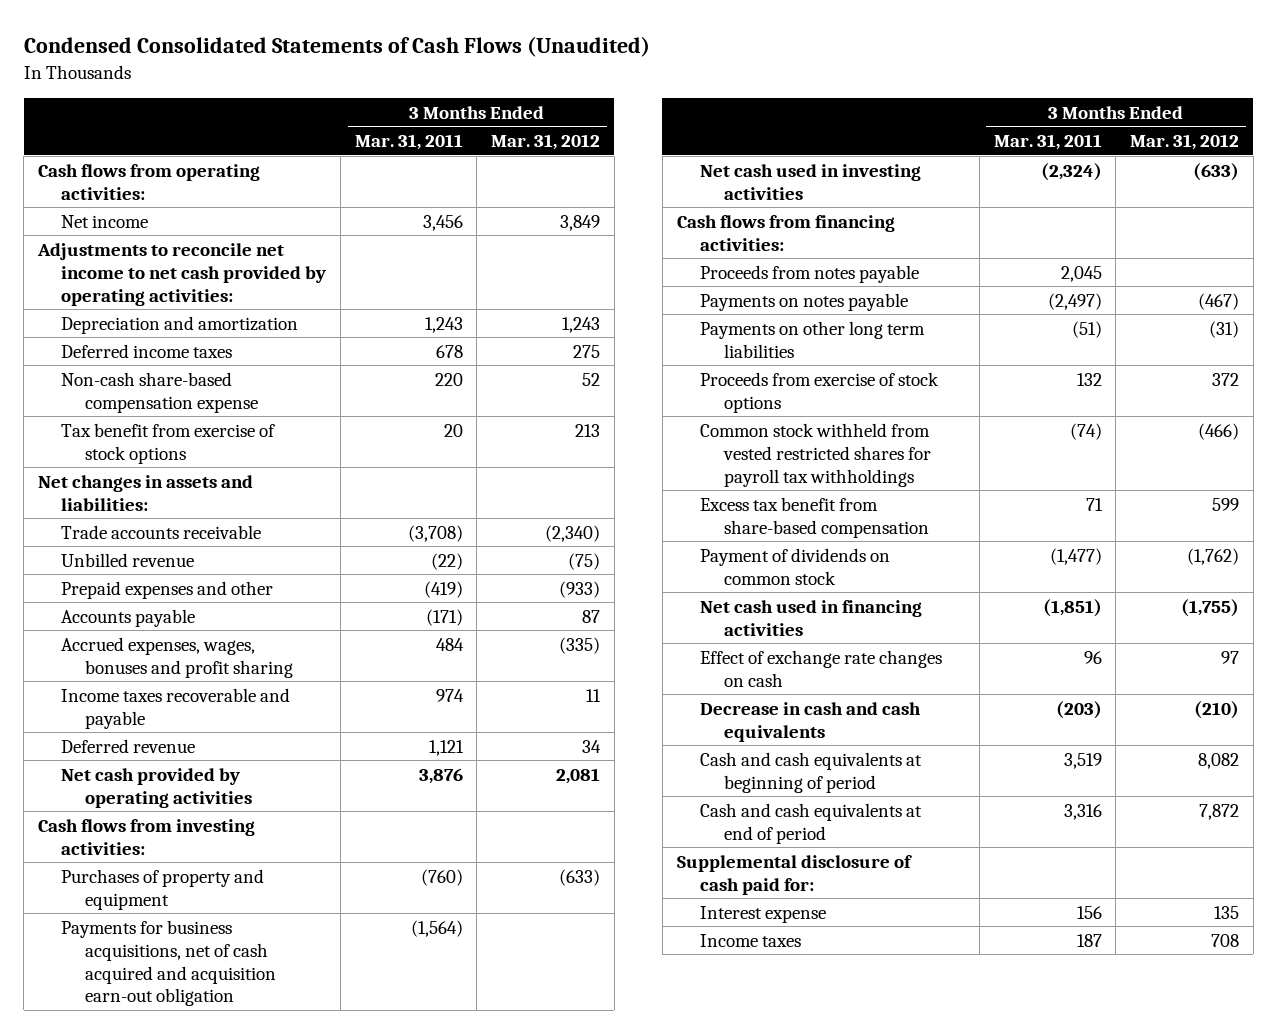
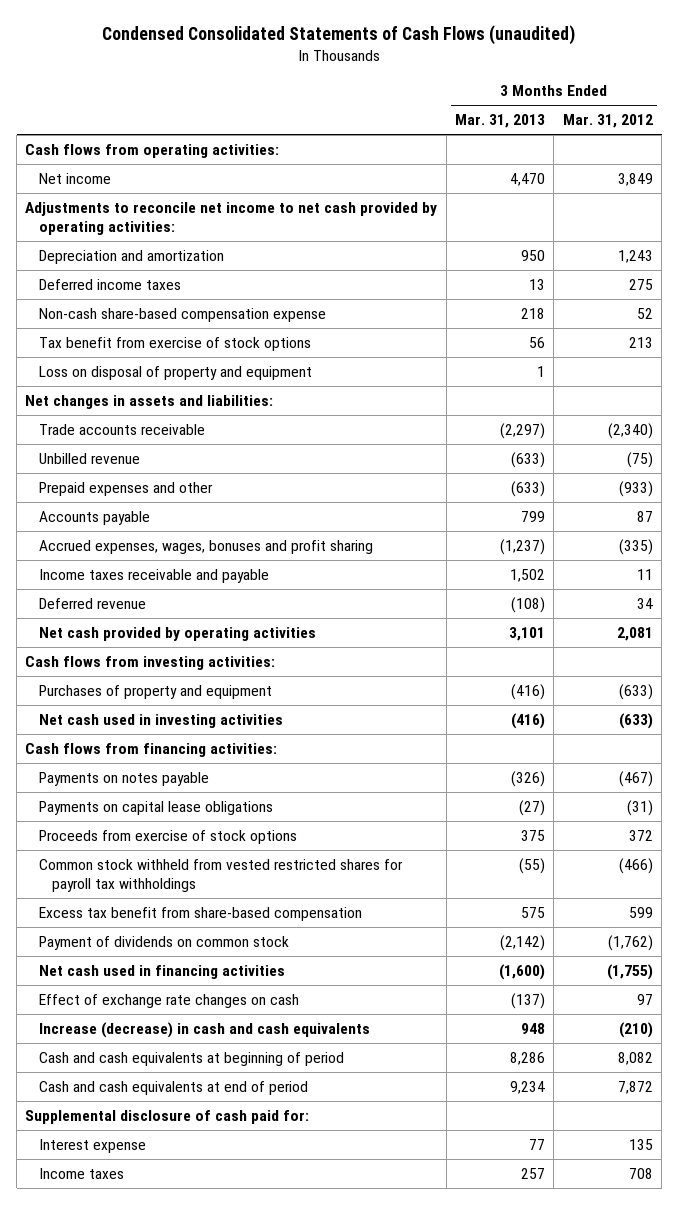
[23,36,650,58] Condensed Consolidated Statements of Cash Flows (Unaudited) -> [102,25,576,46] Condensed Consolidated Statements of Cash Flows (unaudited)
[354,134,463,151] Mar. 31, 2011 -> none
none -> [455,114,546,129] Mar. 31, 2013
none -> [38,365,312,380] Loss on disposal of property and equipment
[61,687,291,729] Income taxes recoverable and payable -> [38,568,269,583] Income taxes receivable and payable
[61,919,276,1007] Payments for business acquisitions, net of cash acquired and acquisition earn-out obligation -> none
[700,264,920,283] Proceeds from notes payable -> none
[700,320,926,358] Payments on other long term liabilities -> [38,800,273,815] Payments on capital lease obligations
[700,701,922,742] Decrease in cash and cash equivalents -> [38,1021,370,1038] Increase (decrease) in cash and cash equivalents

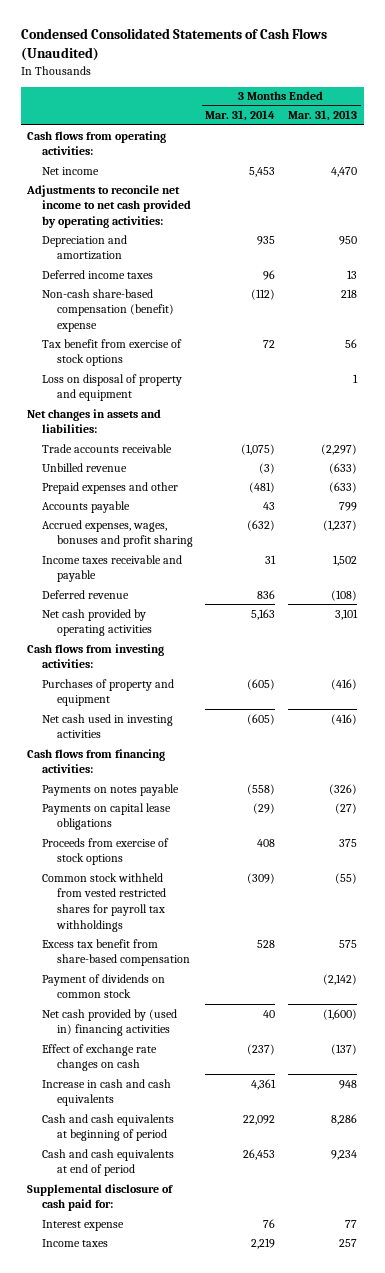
[102,25,576,46] Condensed Consolidated Statements of Cash Flows (unaudited) -> [20,28,327,62] Condensed Consolidated Statements of Cash Flows (Unaudited)
[562,114,653,129] Mar. 31, 2012 -> none
none -> [205,110,276,122] Mar. 31, 2014
[38,307,326,322] Non-cash share-based compensation expense -> [41,288,174,332] Non-cash share-based compensation (benefit) expense
[38,964,285,979] Net cash used in financing activities -> [41,1008,177,1037] Net cash provided by (used in) financing activities
[38,1021,370,1038] Increase (decrease) in cash and cash equivalents -> [41,1078,171,1107] Increase in cash and cash equivalents

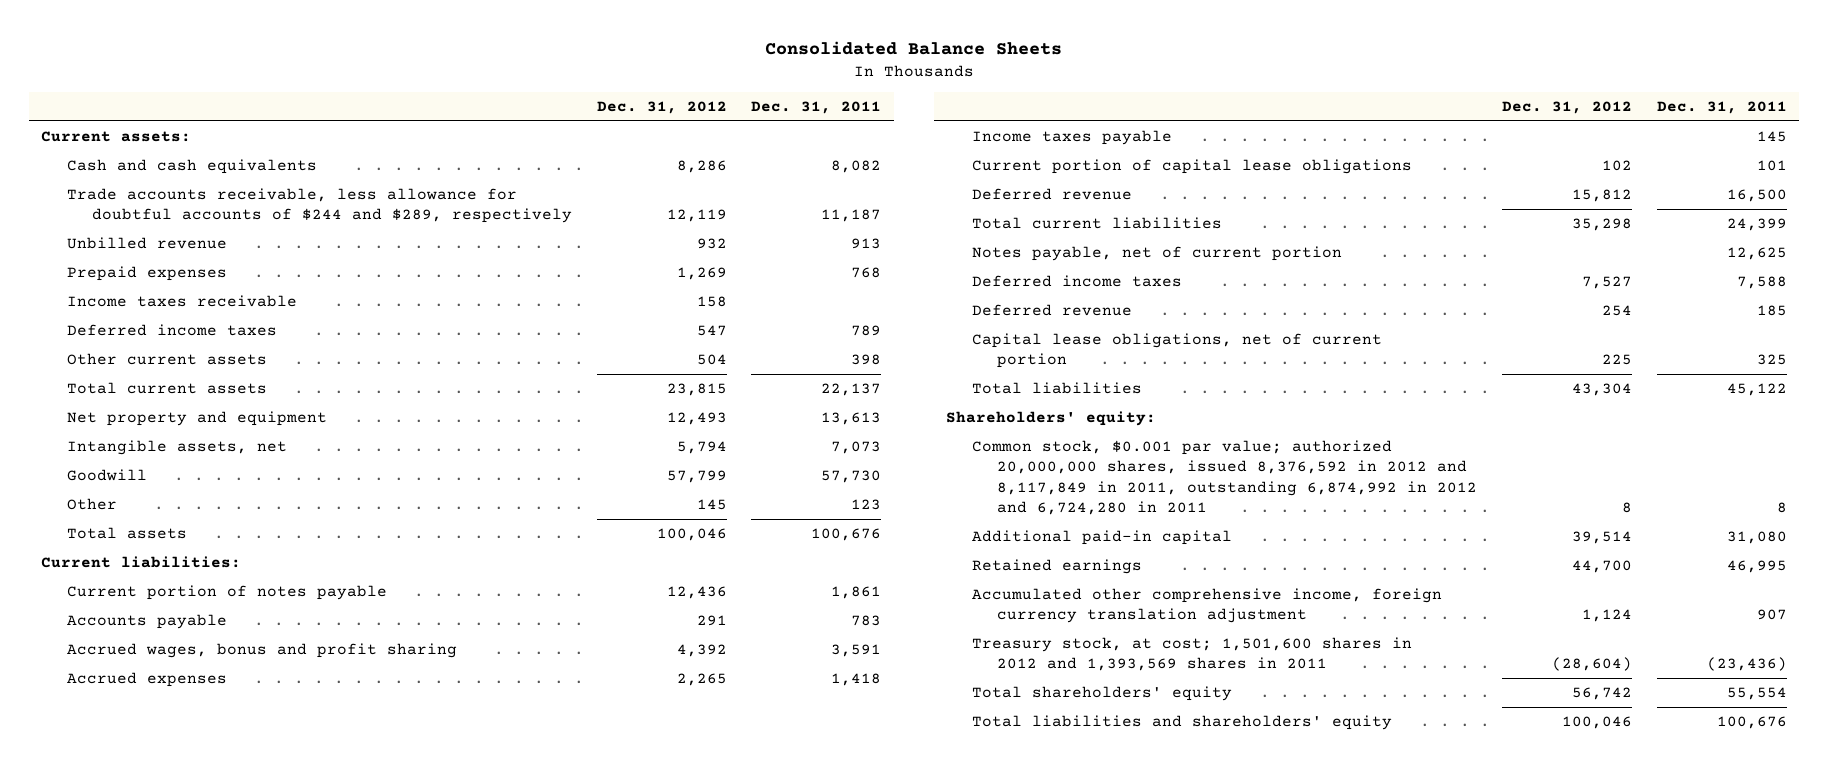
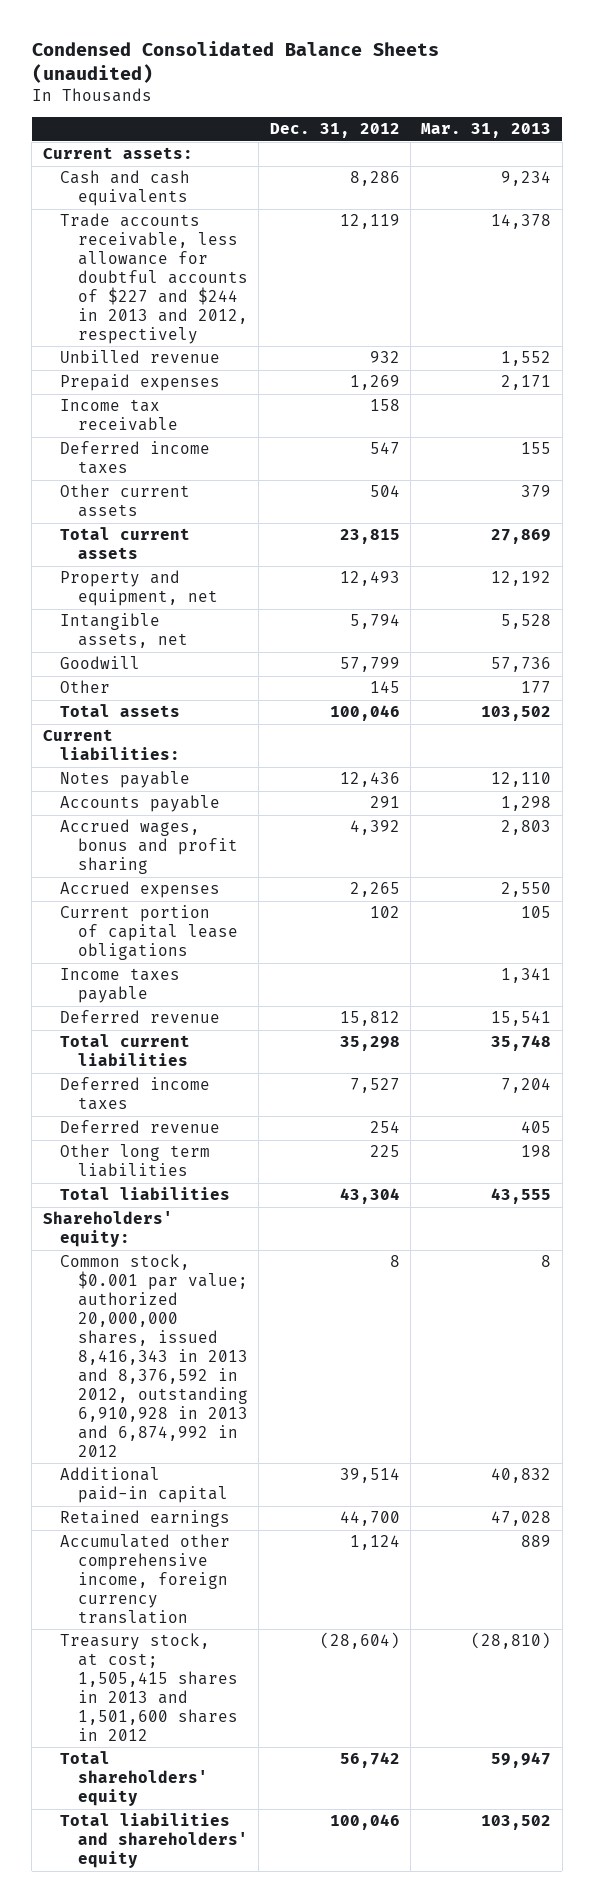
[764,41,1062,56] Consolidated Balance Sheets -> [31,41,439,84] Condensed Consolidated Balance Sheets (unaudited)
[751,101,882,115] Dec. 31, 2011 -> none
none -> [421,123,552,139] Mar. 31, 2013
[66,188,573,224] Trade accounts receivable, less allowance for doubtful accounts of $244 and $289, respectively -> [60,213,248,344] Trade accounts receivable, less allowance for doubtful accounts of $227 and $244 in 2013 and 2012, respectively
[66,295,297,308] Income taxes receivable -> [60,399,178,432] Income tax receivable
[66,411,327,427] Net property and equipment -> [60,570,218,607] Property and equipment, net
[66,585,387,601] Current portion of notes payable -> [60,771,191,789] Notes payable
[971,130,1172,146] Income taxes payable -> [60,968,181,1004] Income taxes payable
[971,246,1342,262] Notes payable, net of current portion -> none
[971,333,1382,369] Capital lease obligations, net of current portion -> [60,1144,211,1178] Other long term liabilities
[971,440,1478,516] Common stock, $0.001 par value; authorized 20,000,000 shares, issued 8,376,592 in 2012 and 8,117,849 in 2011, outstanding 6,874,992 in 2012 and 6,724,280 in 2011 -> [60,1254,248,1457] Common stock, $0.001 par value; authorized 20,000,000 shares, issued 8,416,343 in 2013 and 8,376,592 in 2012, outstanding 6,910,928 in 2013 and 6,874,992 in 2012
[971,588,1442,624] Accumulated other comprehensive income, foreign currency translation adjustment -> [60,1534,231,1625] Accumulated other comprehensive income, foreign currency translation
[971,637,1412,672] Treasury stock, at cost; 1,501,600 shares in 2012 and 1,393,569 shares in 2011 -> [60,1633,238,1741] Treasury stock, at cost; 1,505,415 shares in 2013 and 1,501,600 shares in 2012

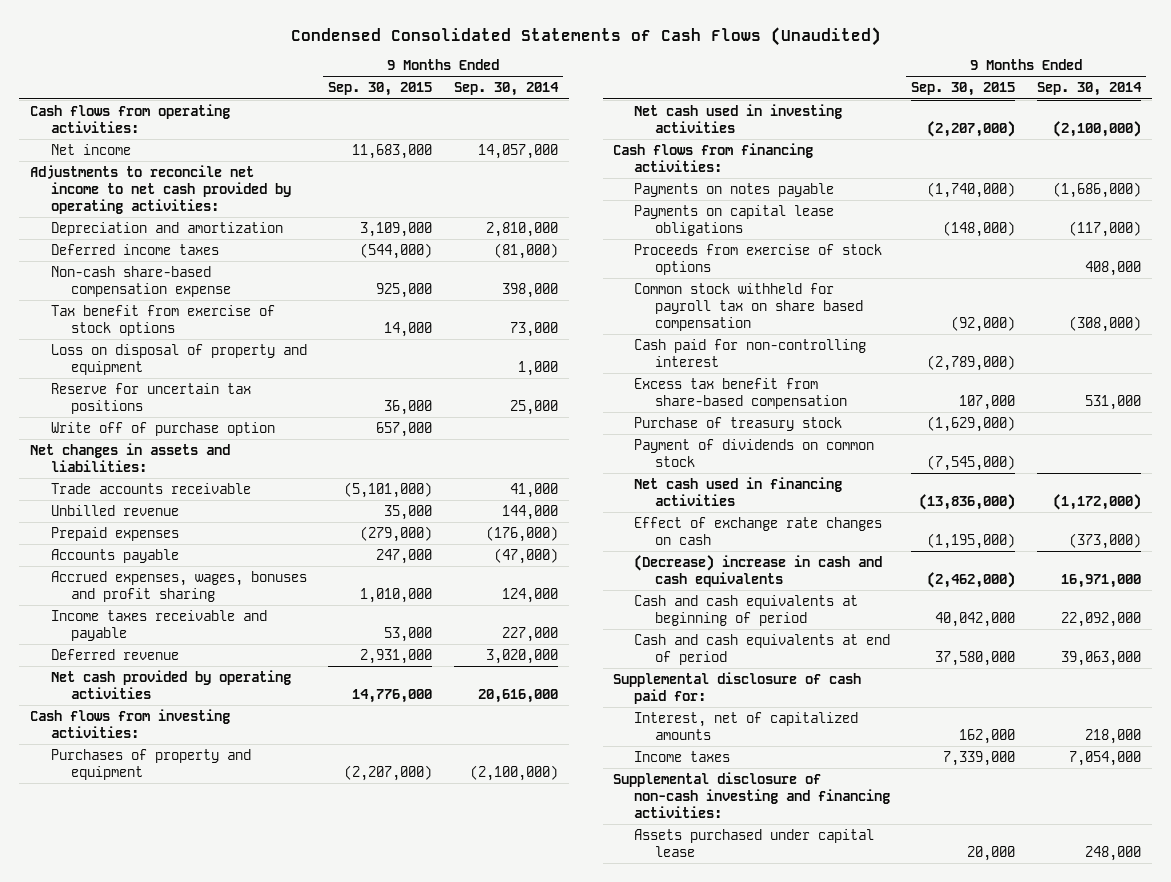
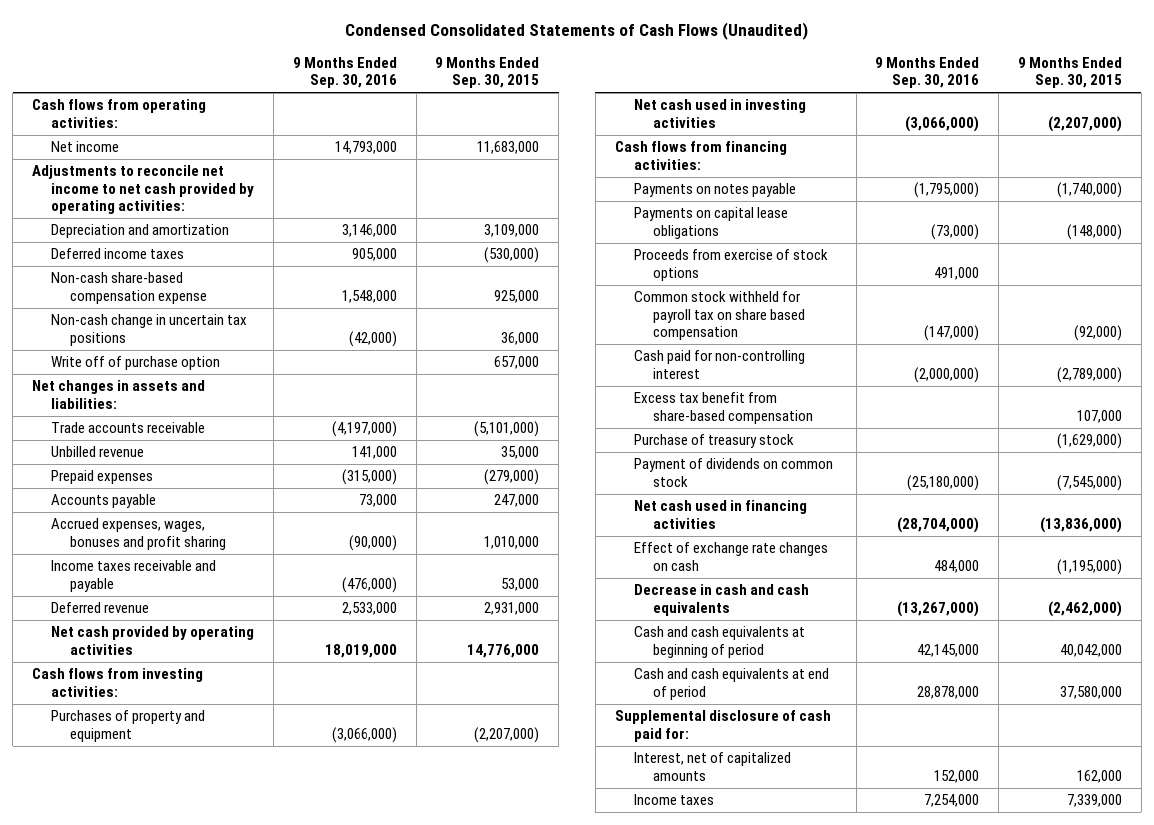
[453,82,559,97] Sep. 30, 2014 -> none
none -> [292,56,397,89] 9 Months Ended Sep. 30, 2016
[360,242,433,259] (544,000) -> [484,247,540,264] (530,000)
[50,304,275,336] Tax benefit from exercise of stock options -> none
[50,343,307,375] Loss on disposal of property and equipment -> none
[50,382,251,414] Reserve for uncertain tax positions -> [51,314,248,346] Non-cash change in uncertain tax positions
[633,554,882,587] (Decrease) increase in cash and cash equivalents -> [633,584,809,616] Decrease in cash and cash equivalents
[613,771,890,818] Supplemental disclosure of non-cash investing and financing activities: -> none
[633,828,874,857] Assets purchased under capital lease -> none

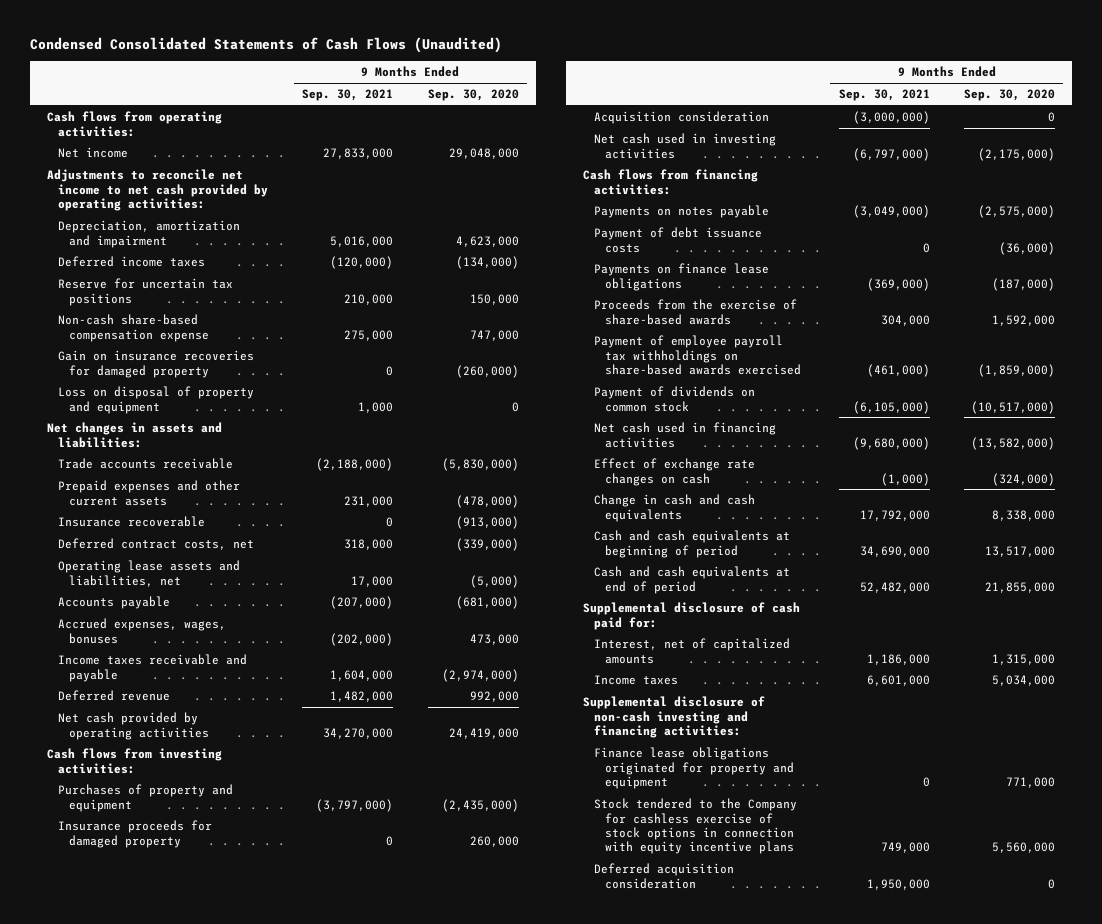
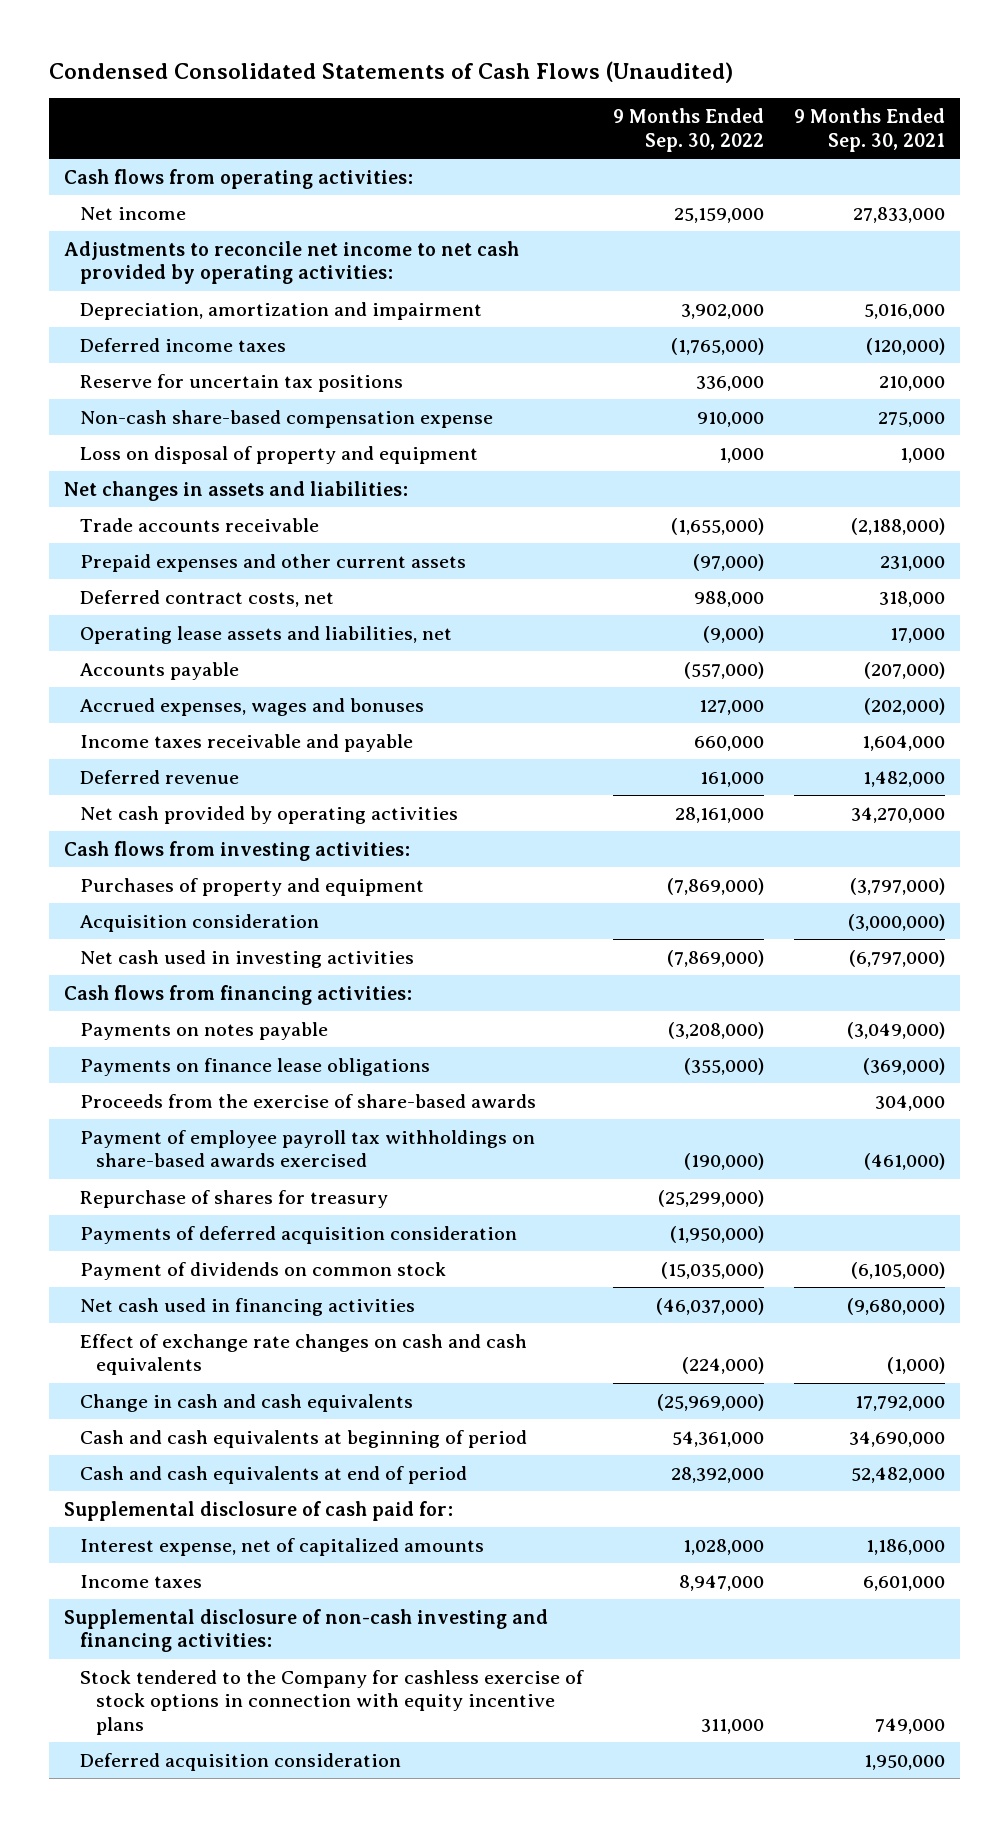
[427,89,519,102] Sep. 30, 2020 -> none
none -> [612,108,764,152] 9 Months Ended Sep. 30, 2022
[58,350,255,378] Gain on insurance recoveries for damaged property -> none
[58,516,206,528] Insurance recoverable -> none
[58,618,227,644] Accrued expenses, wages, bonuses -> [79,697,424,716] Accrued expenses, wages and bonuses
[58,820,213,848] Insurance proceeds for damaged property -> none
[594,227,763,253] Payment of debt issuance costs -> none
none -> [79,1189,388,1208] Repurchase of shares for treasury
none -> [79,1225,517,1244] Payments of deferred acquisition consideration
[594,458,756,486] Effect of exchange rate changes on cash -> [79,1333,527,1376] Effect of exchange rate changes on cash and cash equivalents
[594,638,791,664] Interest, net of capitalized amounts -> [79,1537,484,1556] Interest expense, net of capitalized amounts
[594,747,795,789] Finance lease obligations originated for property and equipment -> none

